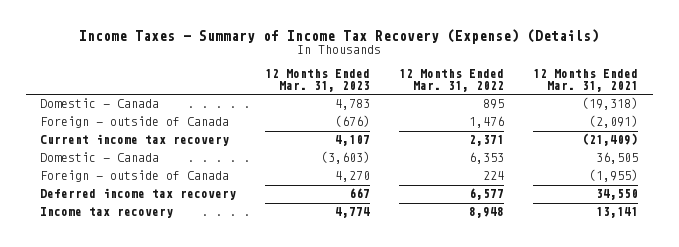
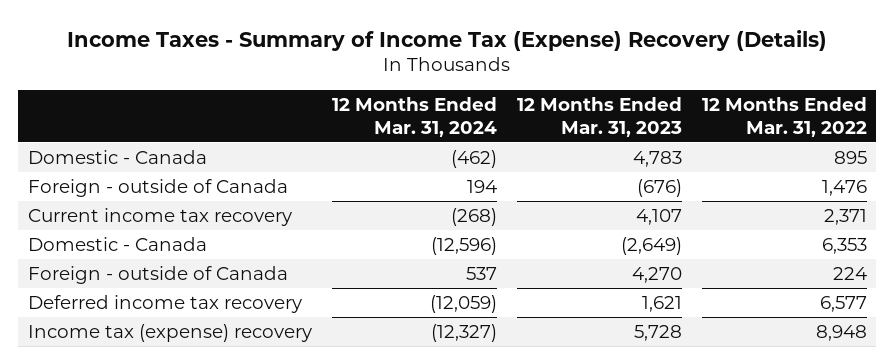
[79,29,600,45] Income Taxes - Summary of Income Tax Recovery (Expense) (Details) -> [67,29,828,51] Income Taxes - Summary of Income Tax (Expense) Recovery (Details)
[533,68,639,92] 12 Months Ended Mar. 31, 2021 -> none
none -> [332,96,498,137] 12 Months Ended Mar. 31, 2024
[321,151,371,165] (3,603) -> [620,236,682,255] (2,649)
[349,188,371,199] 667 -> [641,295,682,312] 1,621
[40,207,174,219] Income tax recovery -> [28,323,313,342] Income tax (expense) recovery
[335,207,371,219] 4,774 -> [633,324,682,341] 5,728

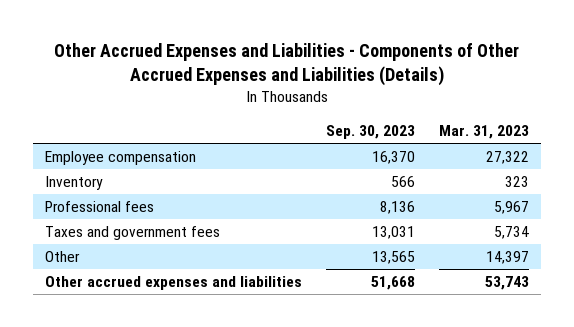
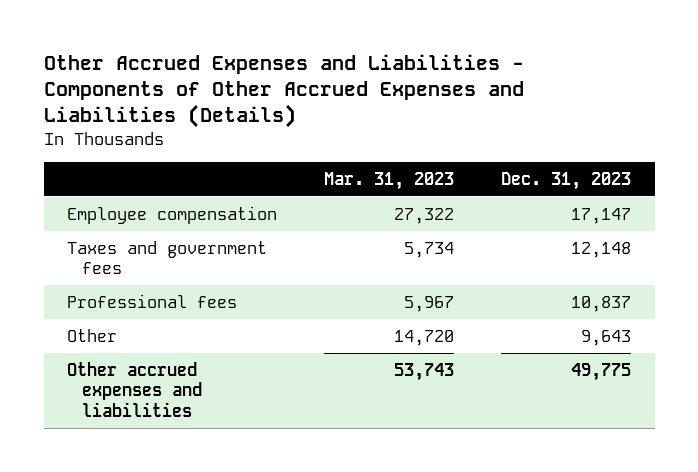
[326,125,416,140] Sep. 30, 2023 -> none
none -> [501,171,632,190] Dec. 31, 2023
[45,176,104,191] Inventory -> none
[45,201,155,213] Professional fees -> [67,293,238,308] Professional fees
[486,251,530,265] 14,397 -> [394,329,455,346] 14,720

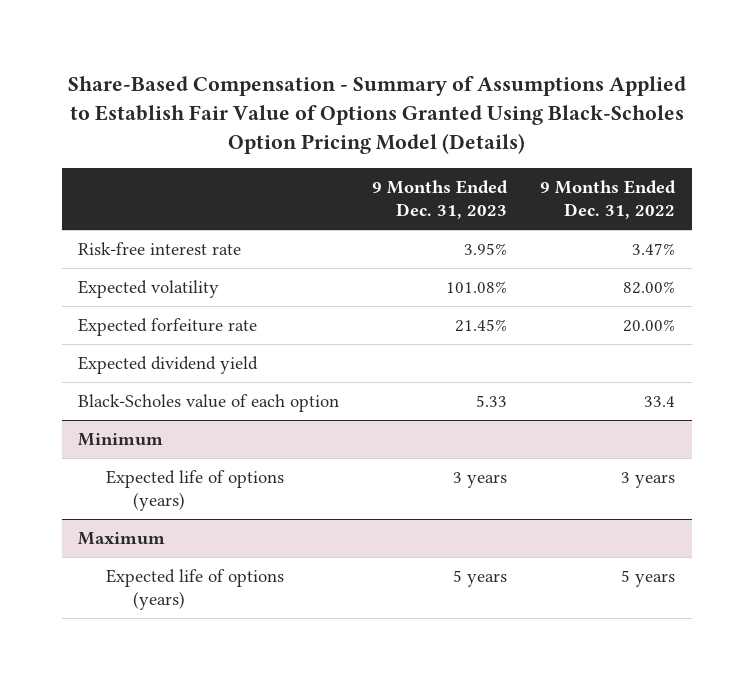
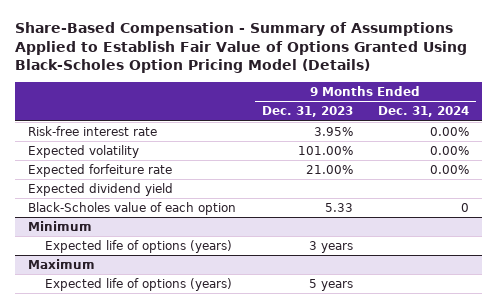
[540,179,677,220] 9 Months Ended Dec. 31, 2022 -> none
none -> [378,106,470,118] Dec. 31, 2024
[446,281,508,294] 101.08% -> [297,145,353,155] 101.00%
[455,319,508,333] 21.45% -> [305,164,353,174] 21.00%

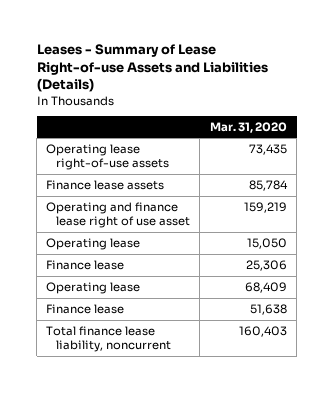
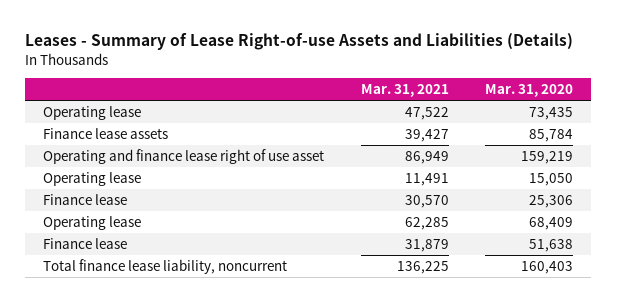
none -> [360,84,449,98] Mar. 31, 2021
[46,143,170,171] Operating lease right-of-use assets -> [43,105,142,120] Operating lease

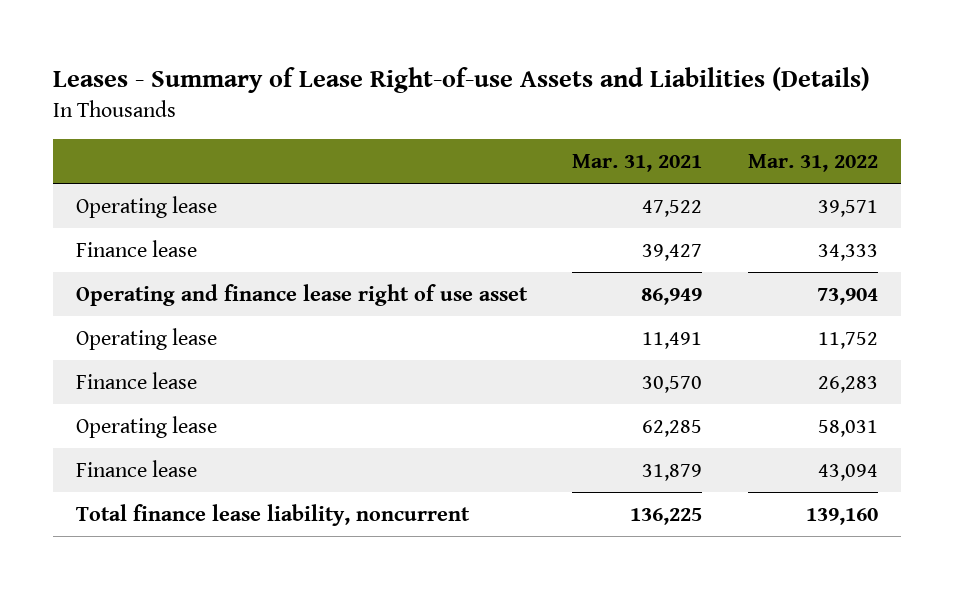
[485,84,574,98] Mar. 31, 2020 -> none
none -> [748,154,879,173] Mar. 31, 2022
[43,127,169,139] Finance lease assets -> [75,239,197,257] Finance lease

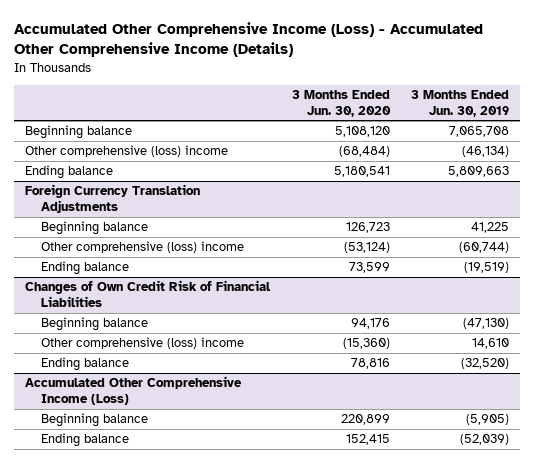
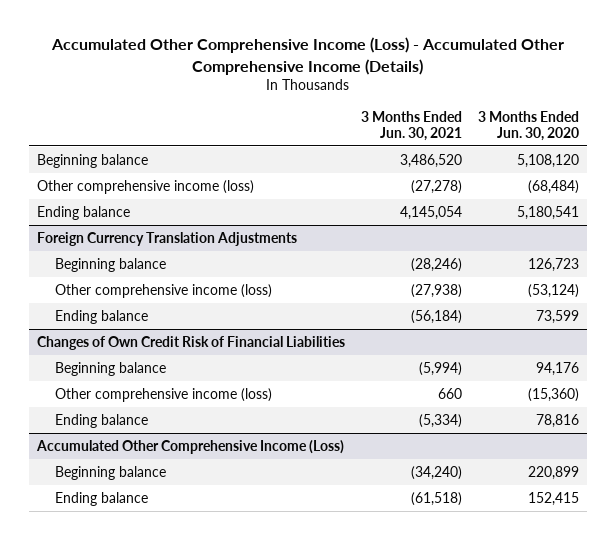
[411,89,510,117] 3 Months Ended Jun. 30, 2019 -> none
none -> [360,110,462,141] 3 Months Ended Jun. 30, 2021
[25,145,229,158] Other comprehensive (loss) income -> [36,179,254,194] Other comprehensive income (loss)
[40,241,244,254] Other comprehensive (loss) income -> [55,283,273,298] Other comprehensive income (loss)
[40,337,244,350] Other comprehensive (loss) income -> [55,387,273,402] Other comprehensive income (loss)

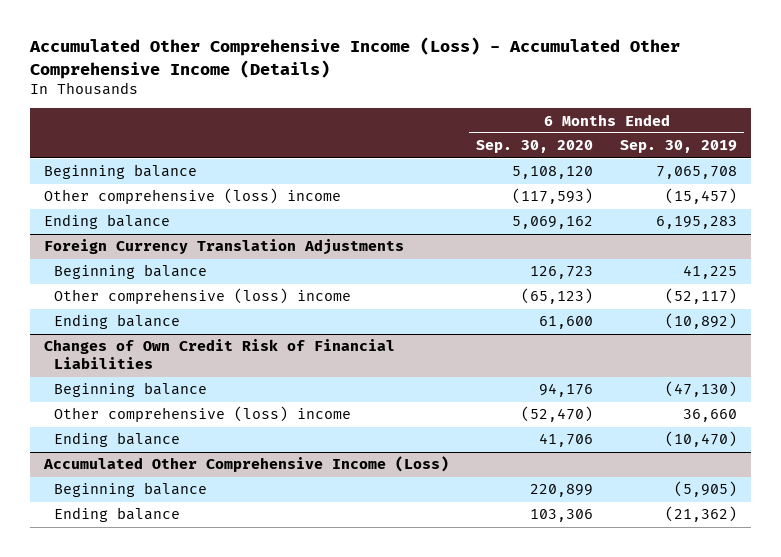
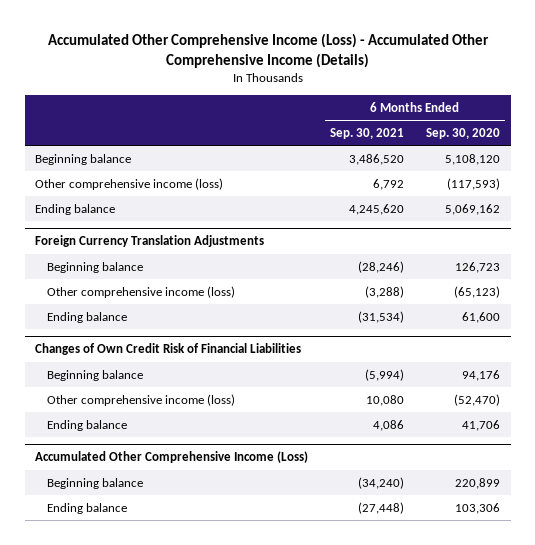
[620,140,738,154] Sep. 30, 2019 -> none
none -> [330,127,405,139] Sep. 30, 2021
[43,188,341,205] Other comprehensive (loss) income -> [35,177,224,190] Other comprehensive income (loss)
[54,288,352,305] Other comprehensive (loss) income -> [46,285,235,298] Other comprehensive income (loss)
[54,406,352,423] Other comprehensive (loss) income -> [46,393,235,406] Other comprehensive income (loss)

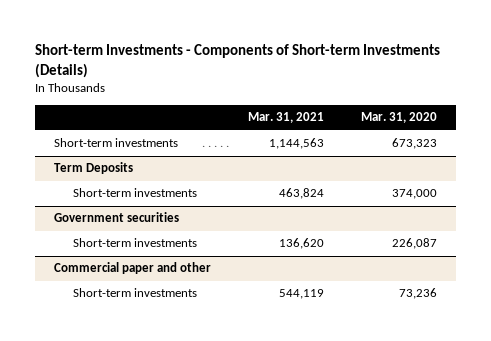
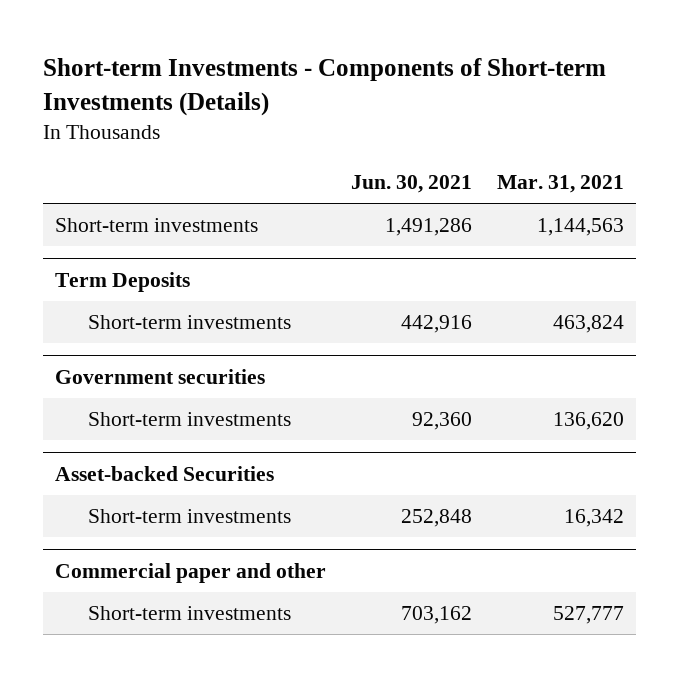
[361,112,438,124] Mar. 31, 2020 -> none
none -> [351,174,473,193] Jun. 30, 2021
none -> [55,466,275,482] Asset-backed Securities
none -> [87,509,291,524] Short-term investments
[278,289,324,300] 544,119 -> [552,606,624,625] 527,777

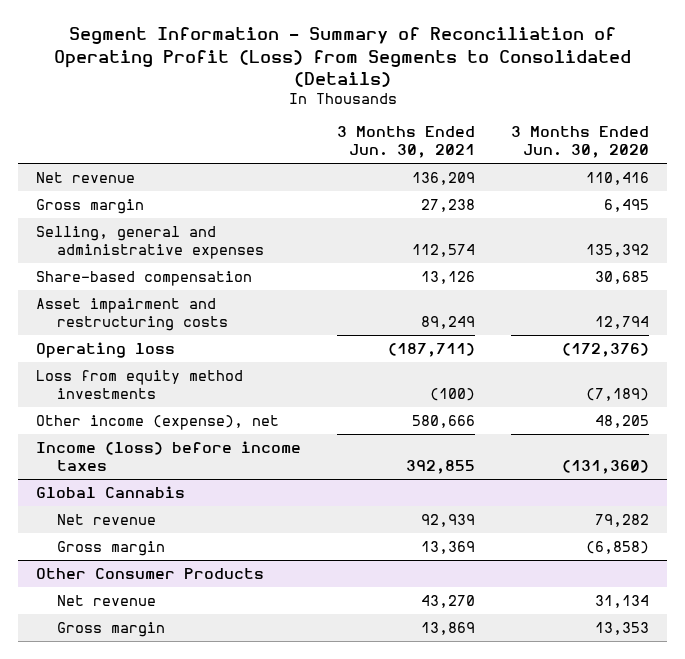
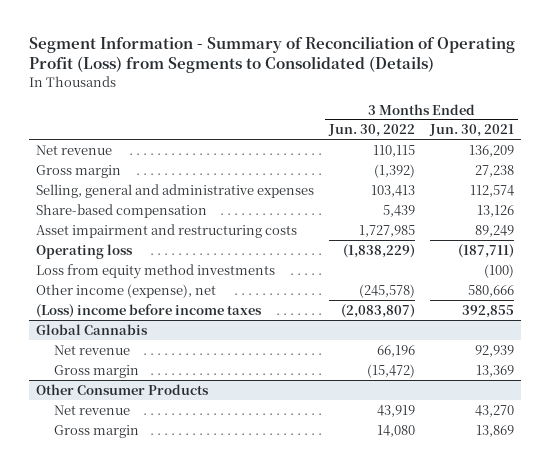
[510,126,649,159] 3 Months Ended Jun. 30, 2020 -> none
none -> [328,124,416,138] Jun. 30, 2022
[36,440,302,472] Income (loss) before income taxes -> [36,303,263,318] (Loss) income before income taxes

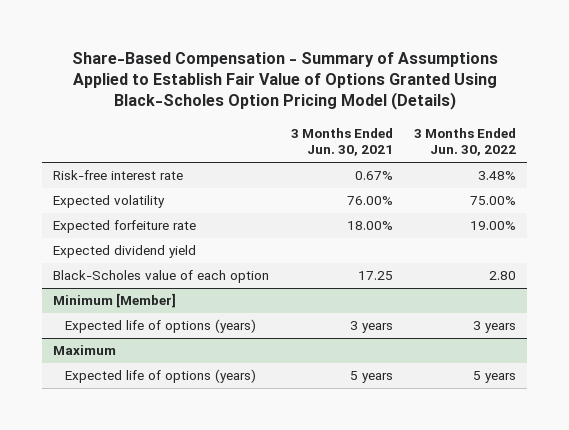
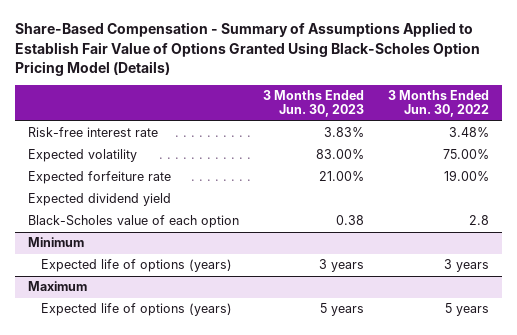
[290,127,393,157] 3 Months Ended Jun. 30, 2021 -> none
none -> [262,90,364,118] 3 Months Ended Jun. 30, 2023
[489,271,517,281] 2.80 -> [469,215,490,226] 2.8
[53,293,177,309] Minimum [Member] -> [27,237,84,248] Minimum

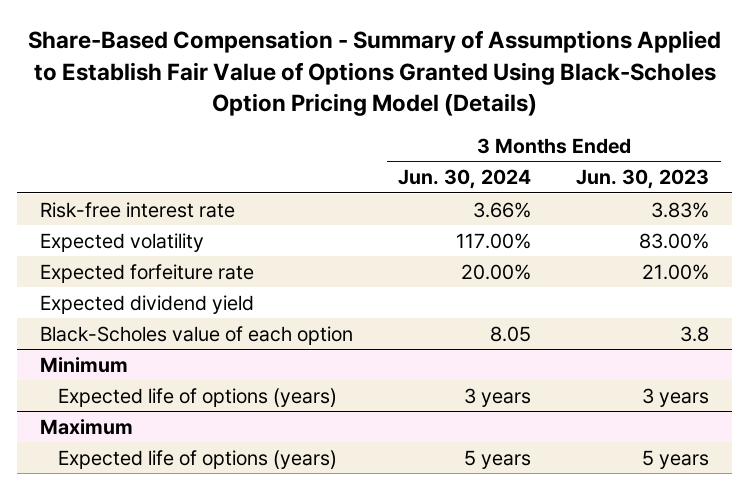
[388,90,490,118] 3 Months Ended Jun. 30, 2022 -> none
none -> [398,169,532,190] Jun. 30, 2024
[335,215,364,226] 0.38 -> [680,325,710,342] 3.8

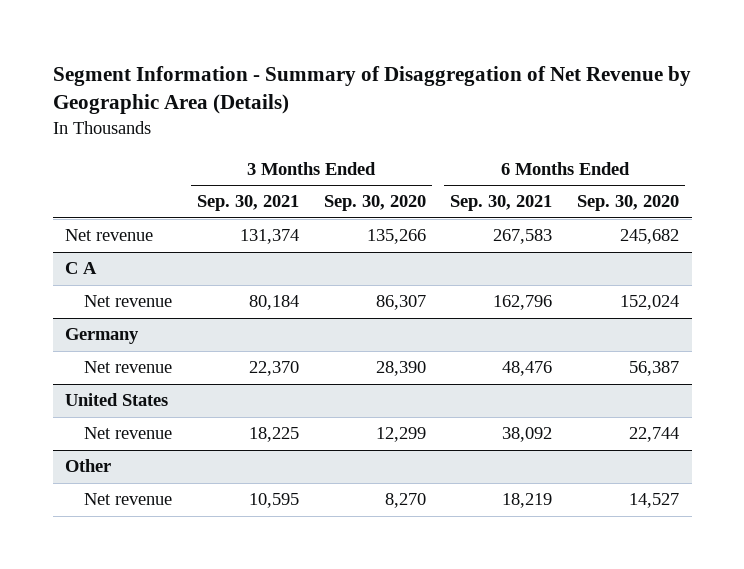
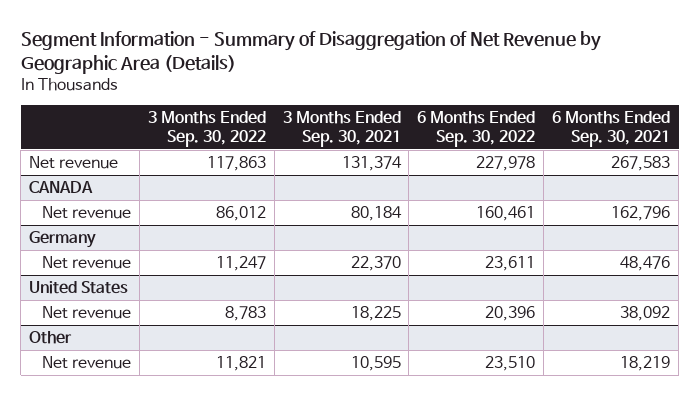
[323,195,426,212] Sep. 30, 2020 -> none
[577,195,680,212] Sep. 30, 2020 -> none
none -> [147,111,266,147] 3 Months Ended Sep. 30, 2022
none -> [417,111,536,147] 6 Months Ended Sep. 30, 2022
[64,262,97,275] C A -> [29,181,94,194] CANADA

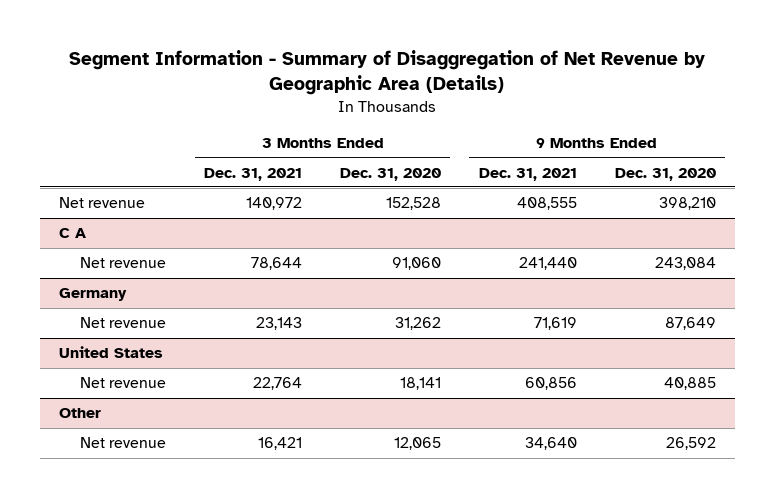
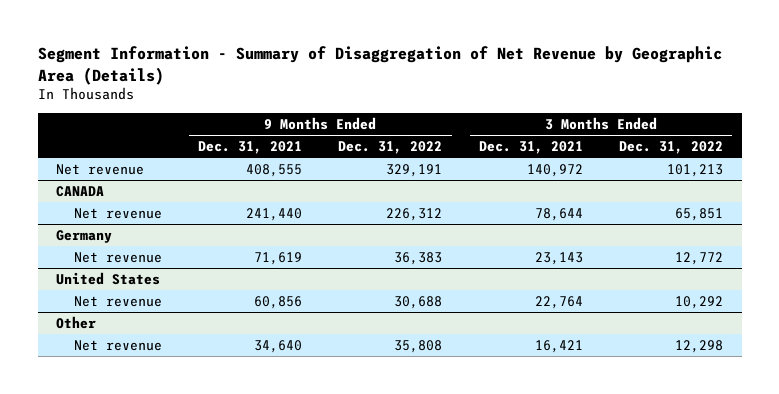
[340,167,442,181] Dec. 31, 2020 -> none
[614,167,716,181] Dec. 31, 2020 -> none
none -> [338,140,443,154] Dec. 31, 2022
none -> [619,140,724,154] Dec. 31, 2022
[59,228,87,239] C A -> [56,185,105,197] CANADA

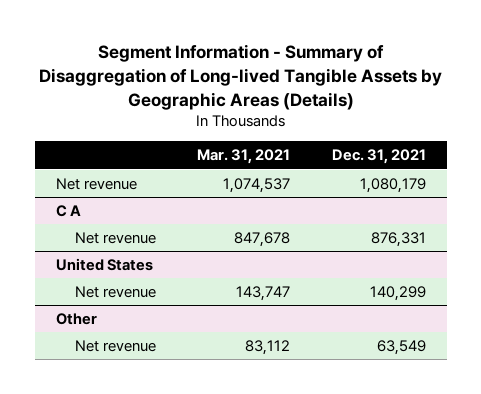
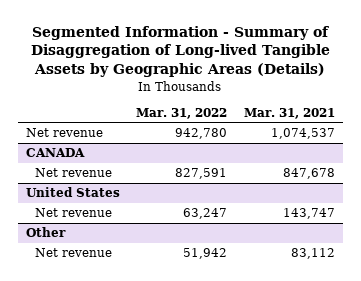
[38,44,442,110] Segment Information - Summary of Disaggregation of Long-lived Tangible Assets by Geographic Areas (Details) -> [31,25,331,78] Segmented Information - Summary of Disaggregation of Long-lived Tangible Assets by Geographic Areas (Details)
[331,149,426,165] Dec. 31, 2021 -> none
none -> [136,107,228,119] Mar. 31, 2022
[55,205,81,218] C A -> [25,148,85,158] CANADA

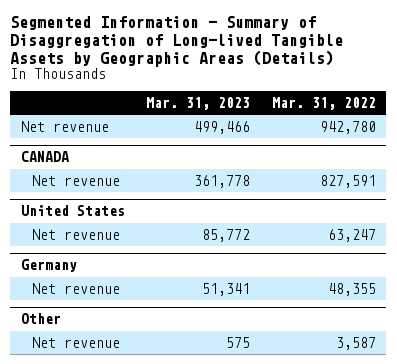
[243,107,335,119] Mar. 31, 2021 -> none
none -> [146,96,251,110] Mar. 31, 2023
none -> [21,259,78,273] Germany
none -> [32,282,121,294] Net revenue
[183,248,228,260] 51,942 -> [335,336,376,350] 3,587

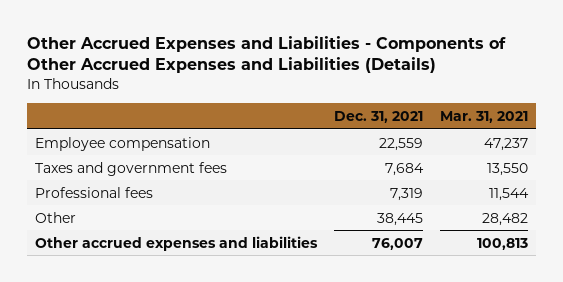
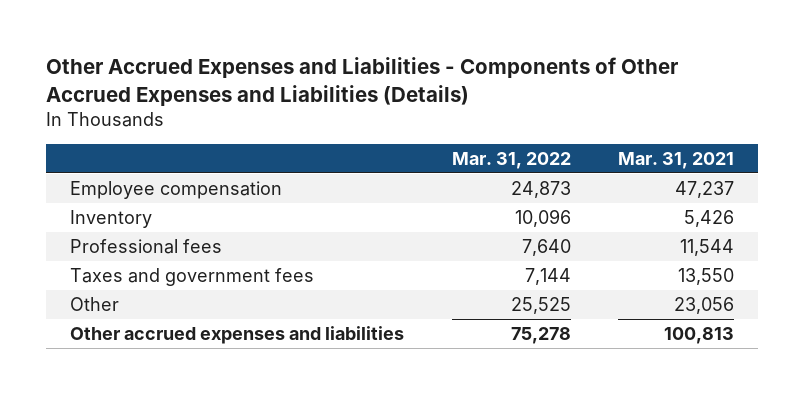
[333,110,423,123] Dec. 31, 2021 -> none
none -> [451,151,571,169] Mar. 31, 2022
none -> [69,209,152,228] Inventory
[35,161,228,176] Taxes and government fees -> [69,267,314,286] Taxes and government fees
[481,212,528,226] 28,482 -> [674,296,735,314] 23,056

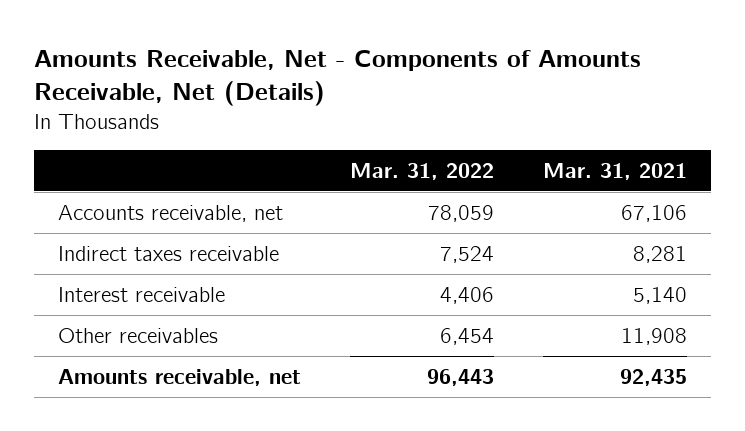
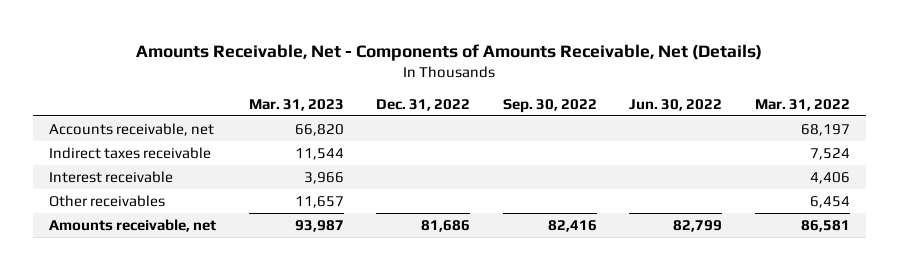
[542,162,687,180] Mar. 31, 2021 -> none
none -> [248,99,344,112] Mar. 31, 2023
none -> [376,99,471,112] Dec. 31, 2022
none -> [502,99,597,114] Sep. 30, 2022
none -> [629,99,723,112] Jun. 30, 2022
[428,204,495,222] 78,059 -> [800,123,850,136] 68,197
[427,368,495,386] 96,443 -> [800,219,850,232] 86,581

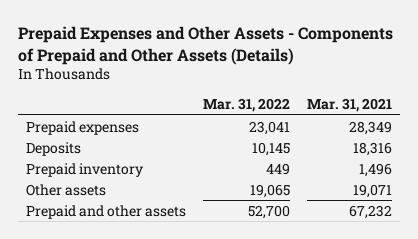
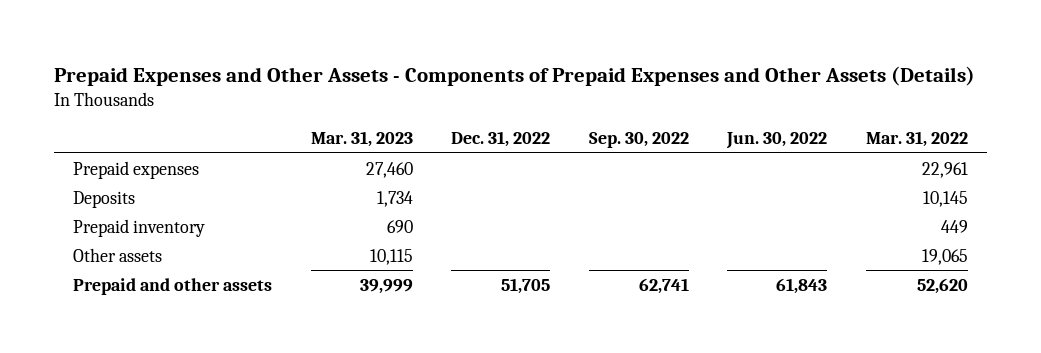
[17,26,393,65] Prepaid Expenses and Other Assets - Components of Prepaid and Other Assets (Details) -> [54,65,976,86] Prepaid Expenses and Other Assets - Components of Prepaid Expenses and Other Assets (Details)
[306,97,392,112] Mar. 31, 2021 -> none
none -> [310,131,413,148] Mar. 31, 2023
none -> [451,131,551,148] Dec. 31, 2022
none -> [588,132,689,149] Sep. 30, 2022
none -> [726,132,828,150] Jun. 30, 2022
[249,120,291,135] 23,041 -> [921,161,968,178] 22,961
[248,204,291,219] 52,700 -> [916,277,968,294] 52,620

